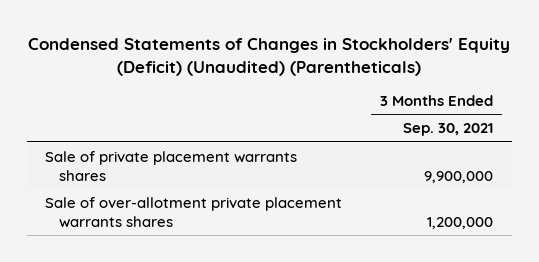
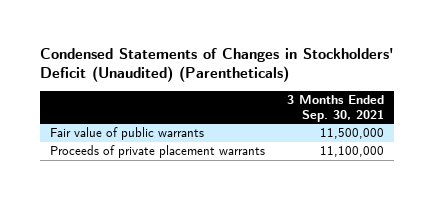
[28,37,511,76] Condensed Statements of Changes in Stockholders' Equity (Deficit) (Unaudited) (Parentheticals) -> [39,48,394,83] Condensed Statements of Changes in Stockholders' Deficit (Unaudited) (Parentheticals)
[45,150,298,181] Sale of private placement warrants shares -> [50,127,205,141] Fair value of public warrants
[424,170,494,183] 9,900,000 -> [319,128,384,140] 11,500,000
[45,196,343,228] Sale of over-allotment private placement warrants shares -> [50,145,266,159] Proceeds of private placement warrants
[427,216,494,229] 1,200,000 -> [319,146,384,158] 11,100,000

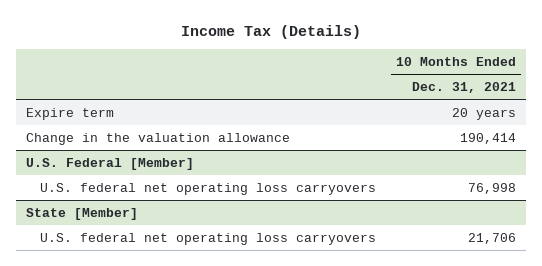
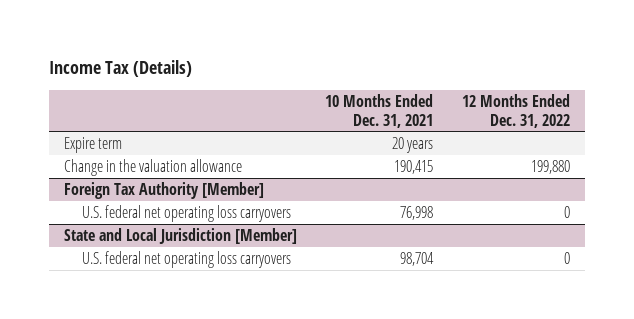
none -> [462,93,571,128] 12 Months Ended Dec. 31, 2022
[460,132,517,144] 190,414 -> [394,160,434,175] 190,415
[25,157,194,170] U.S. Federal [Member] -> [63,182,264,200] Foreign Tax Authority [Member]
[25,207,138,220] State [Member] -> [63,228,297,245] State and Local Jurisdiction [Member]
[468,232,517,244] 21,706 -> [400,252,435,267] 98,704

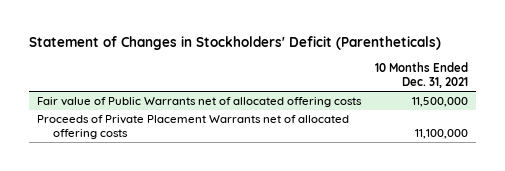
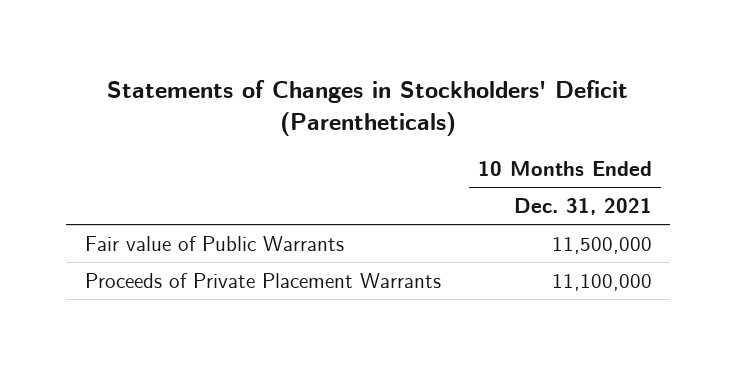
[29,36,442,51] Statement of Changes in Stockholders' Deficit (Parentheticals) -> [107,80,629,136] Statements of Changes in Stockholders' Deficit (Parentheticals)
[36,97,362,108] Fair value of Public Warrants net of allocated offering costs -> [84,235,344,251] Fair value of Public Warrants
[36,115,349,140] Proceeds of Private Placement Warrants net of allocated offering costs -> [84,272,441,288] Proceeds of Private Placement Warrants

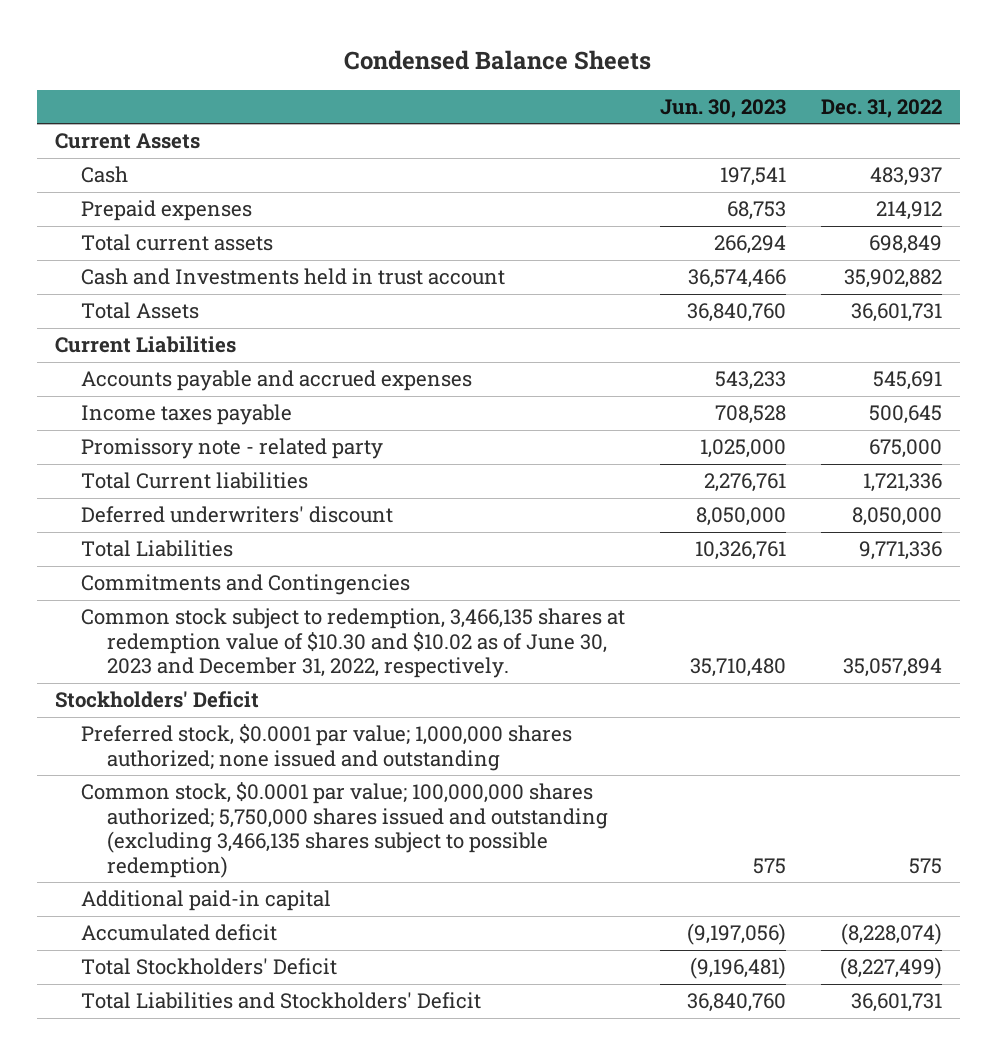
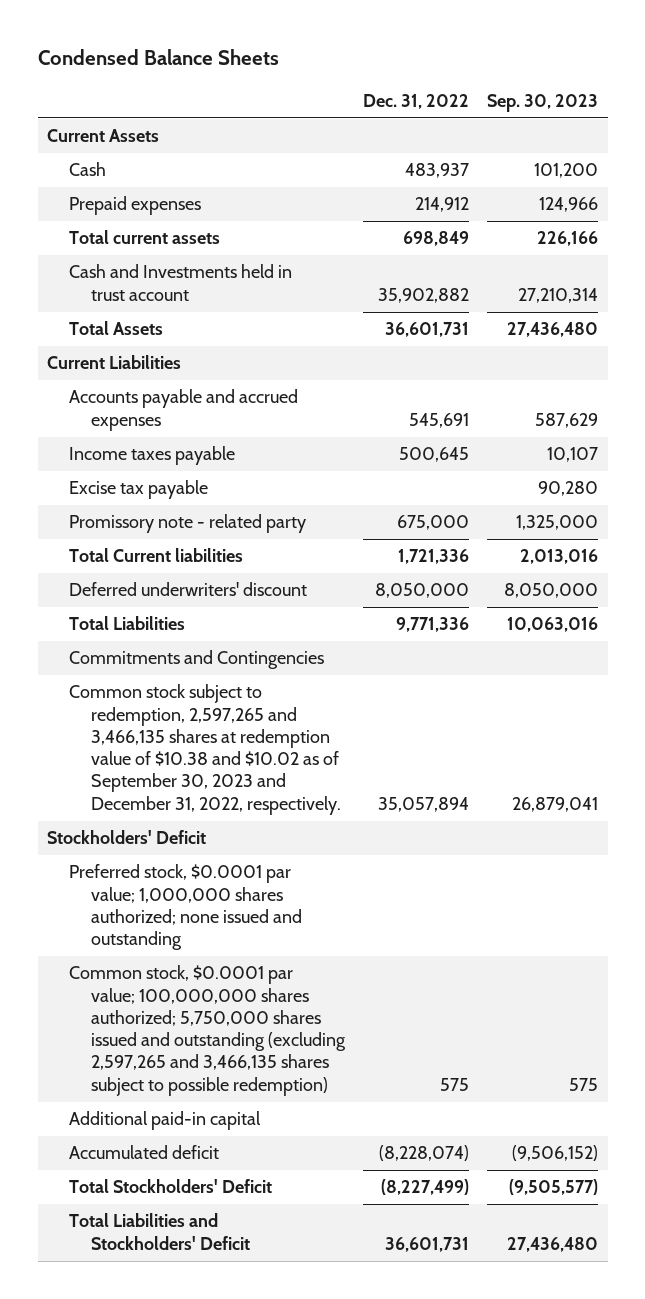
[660,98,787,118] Jun. 30, 2023 -> none
none -> [487,93,599,112] Sep. 30, 2023
none -> [68,480,208,500] Excise tax payable
[80,608,625,679] Common stock subject to redemption, 3,466,135 shares at redemption value of $10.30 and $10.02 as of June 30, 2023 and December 31, 2022, respectively. -> [68,684,341,815] Common stock subject to redemption, 2,597,265 and 3,466,135 shares at redemption value of $10.38 and $10.02 as of September 30, 2023 and December 31, 2022, respectively.
[80,782,609,878] Common stock, $0.0001 par value; 100,000,000 shares authorized; 5,750,000 shares issued and outstanding (excluding 3,466,135 shares subject to possible redemption) -> [68,965,346,1096] Common stock, $0.0001 par value; 100,000,000 shares authorized; 5,750,000 shares issued and outstanding (excluding 2,597,265 and 3,466,135 shares subject to possible redemption)

